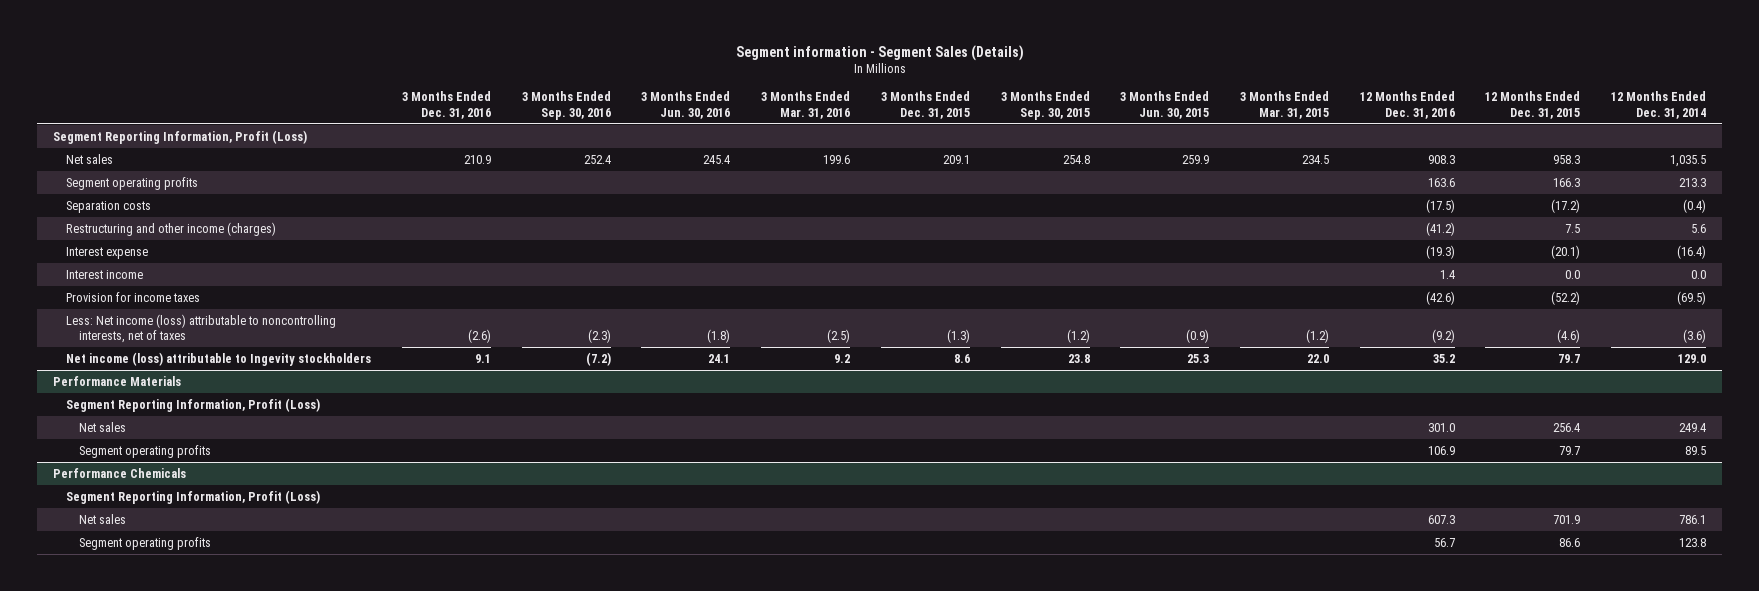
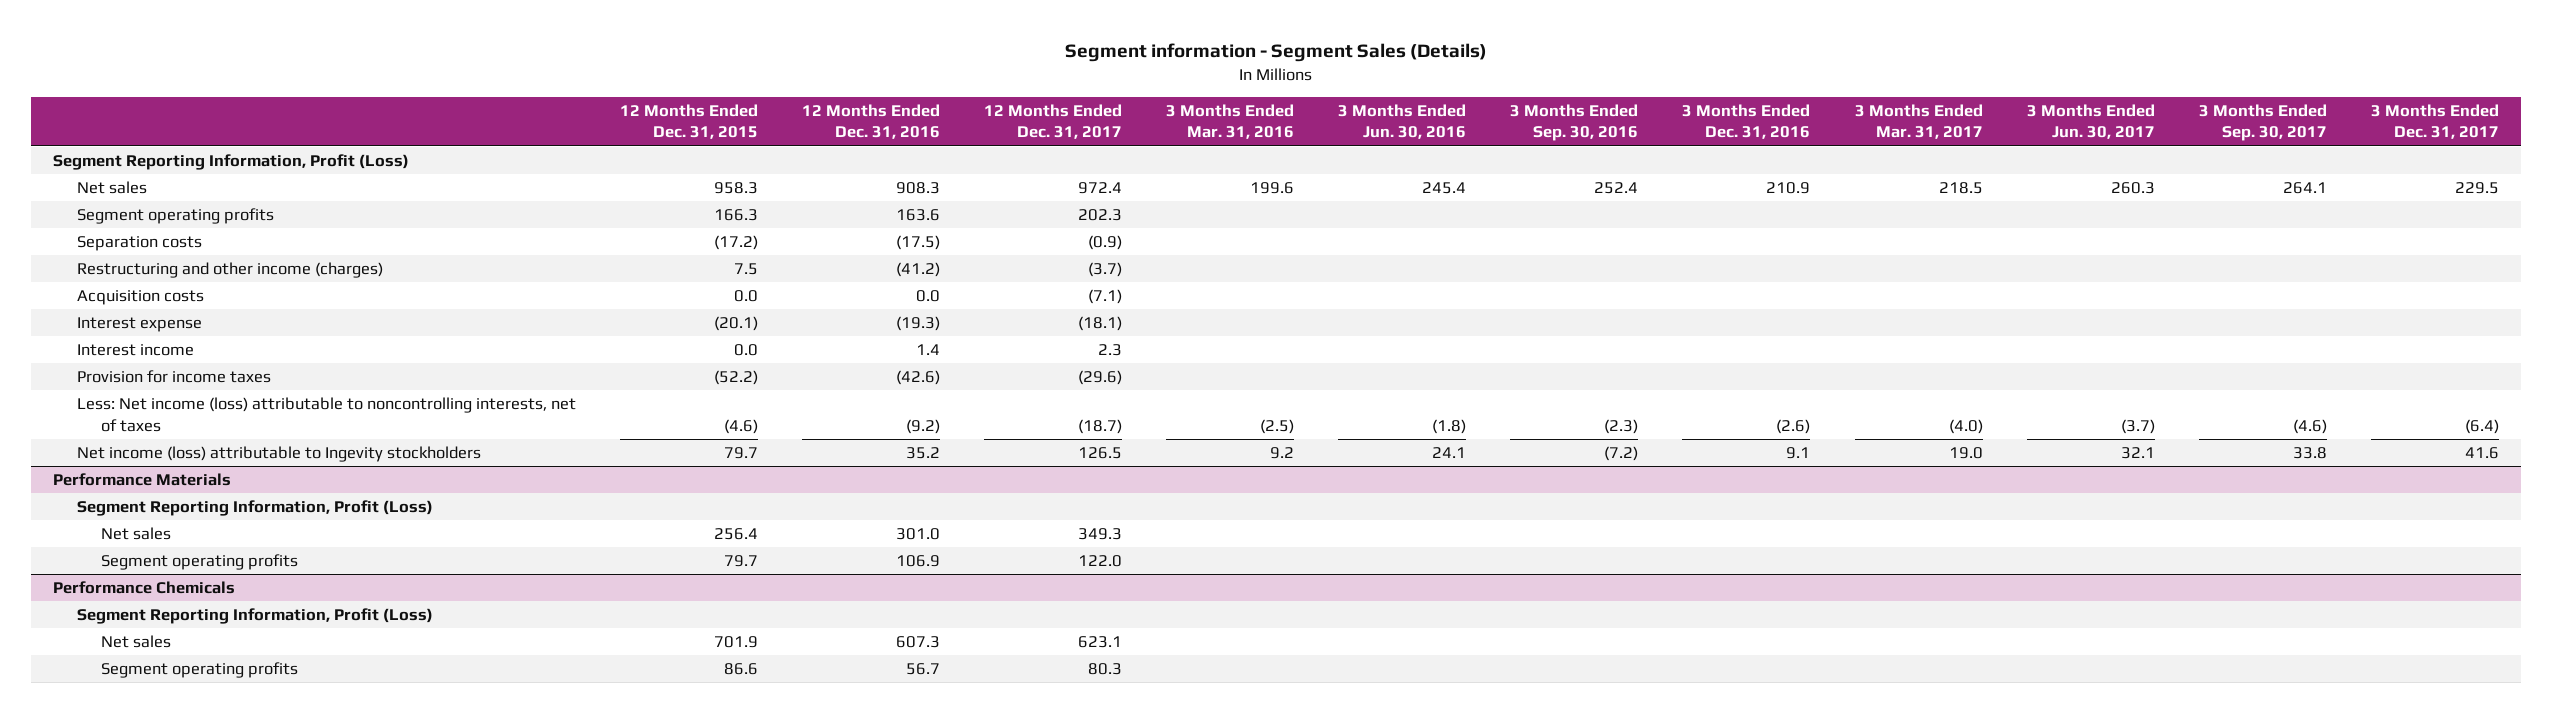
[880,91,970,119] 3 Months Ended Dec. 31, 2015 -> none
[1000,91,1090,120] 3 Months Ended Sep. 30, 2015 -> none
[1120,91,1210,119] 3 Months Ended Jun. 30, 2015 -> none
[1239,91,1329,119] 3 Months Ended Mar. 31, 2015 -> none
[1611,91,1707,119] 12 Months Ended Dec. 31, 2014 -> none
none -> [984,103,1123,140] 12 Months Ended Dec. 31, 2017
none -> [1854,103,1983,140] 3 Months Ended Mar. 31, 2017
none -> [2026,103,2155,140] 3 Months Ended Jun. 30, 2017
none -> [2198,103,2327,142] 3 Months Ended Sep. 30, 2017
none -> [2370,103,2499,140] 3 Months Ended Dec. 31, 2017
none -> [77,290,205,306] Acquisition costs

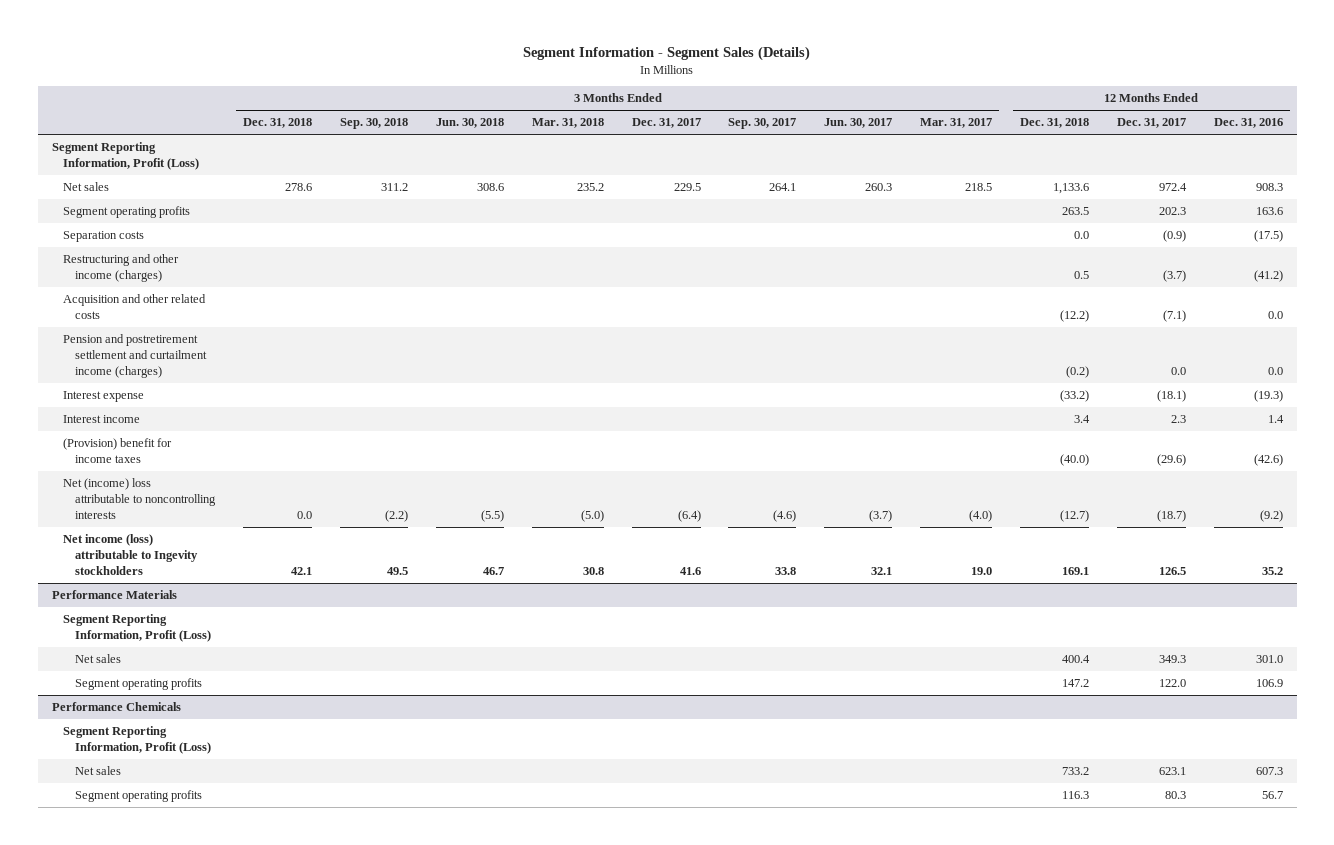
[1064,43,1487,63] Segment information - Segment Sales (Details) -> [523,46,811,62] Segment Information - Segment Sales (Details)
[620,103,759,140] 12 Months Ended Dec. 31, 2015 -> none
[1166,103,1295,140] 3 Months Ended Mar. 31, 2016 -> none
[1338,103,1467,140] 3 Months Ended Jun. 30, 2016 -> none
[1510,103,1639,142] 3 Months Ended Sep. 30, 2016 -> none
[1682,103,1811,140] 3 Months Ended Dec. 31, 2016 -> none
none -> [243,118,313,129] Dec. 31, 2018
none -> [340,118,409,130] Sep. 30, 2018
none -> [435,118,504,129] Jun. 30, 2018
none -> [531,118,604,129] Mar. 31, 2018
none -> [1019,118,1089,129] Dec. 31, 2018
[77,290,205,306] Acquisition costs -> none
none -> [63,293,207,320] Acquisition and other related costs
none -> [63,333,208,379] Pension and postretirement settlement and curtailment income (charges)
[77,370,272,384] Provision for income taxes -> [63,437,173,464] (Provision) benefit for income taxes
[77,397,577,432] Less: Net income (loss) attributable to noncontrolling interests, net of taxes -> [63,477,217,520] Net (income) loss attributable to noncontrolling interests

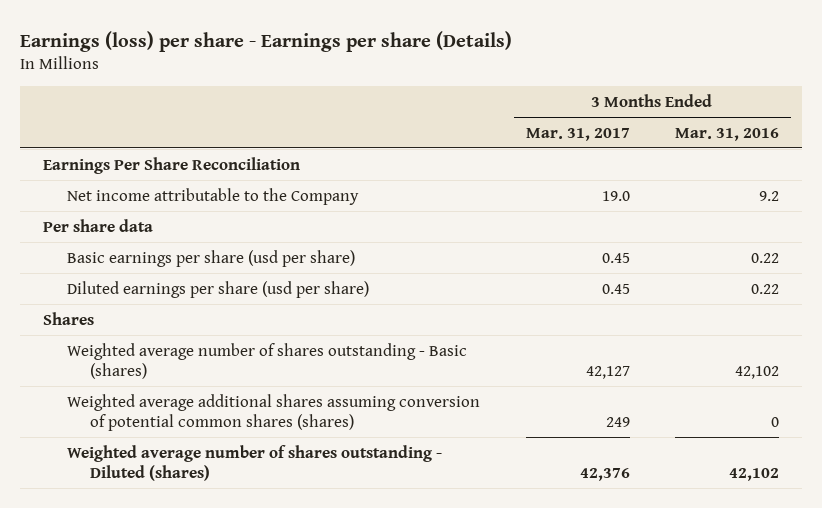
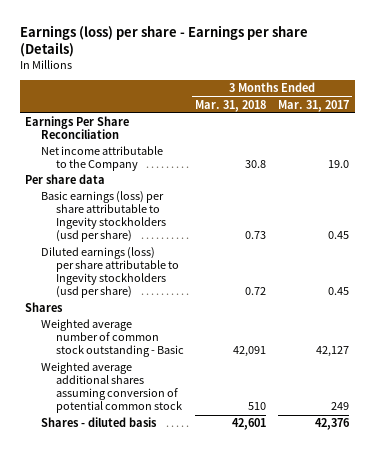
[675,127,780,141] Mar. 31, 2016 -> none
none -> [195,99,267,112] Mar. 31, 2018
[66,249,355,267] Basic earnings per share (usd per share) -> [40,191,166,243] Basic earnings (loss) per share attributable to Ingevity stockholders (usd per share)
[66,280,369,298] Diluted earnings per share (usd per share) -> [40,247,179,299] Diluted earnings (loss) per share attributable to Ingevity stockholders (usd per share)
[66,342,467,379] Weighted average number of shares outstanding - Basic (shares) -> [40,319,184,358] Weighted average number of common stock outstanding - Basic
[66,393,480,431] Weighted average additional shares assuming conversion of potential common shares (shares) -> [40,362,182,414] Weighted average additional shares assuming conversion of potential common stock
[66,444,442,481] Weighted average number of shares outstanding - Diluted (shares) -> [40,417,157,428] Shares - diluted basis

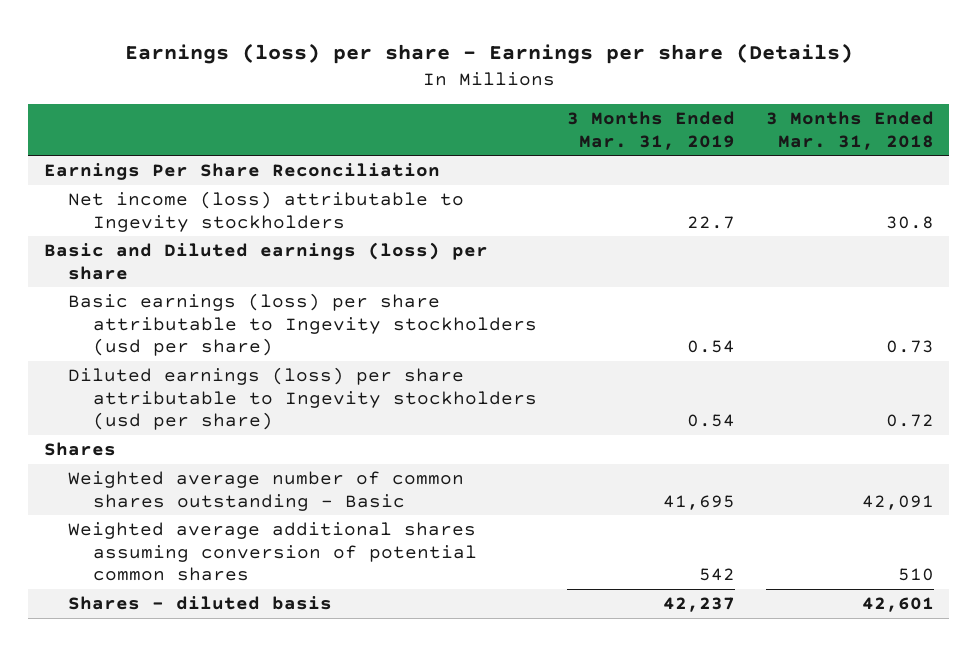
[277,99,349,112] Mar. 31, 2017 -> none
none -> [567,111,736,150] 3 Months Ended Mar. 31, 2019
[40,146,163,172] Net income attributable to the Company -> [68,191,465,232] Net income (loss) attributable to Ingevity stockholders
[25,174,106,185] Per share data -> [43,242,488,280] Basic and Diluted earnings (loss) per share
[40,319,184,358] Weighted average number of common stock outstanding - Basic -> [68,471,465,511] Weighted average number of common shares outstanding - Basic
[40,362,182,414] Weighted average additional shares assuming conversion of potential common stock -> [68,522,477,581] Weighted average additional shares assuming conversion of potential common shares

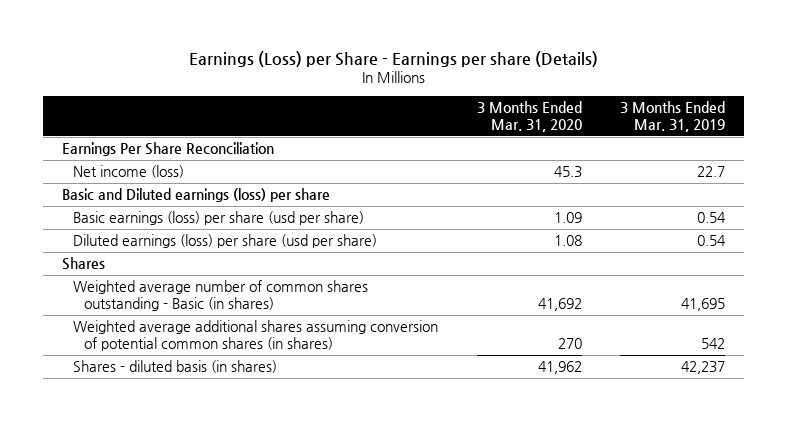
[124,42,853,64] Earnings (loss) per share - Earnings per share (Details) -> [188,50,598,67] Earnings (Loss) per Share - Earnings per share (Details)
[765,111,934,150] 3 Months Ended Mar. 31, 2018 -> none
none -> [476,100,582,132] 3 Months Ended Mar. 31, 2020
[68,191,465,232] Net income (loss) attributable to Ingevity stockholders -> [73,165,185,179] Net income (loss)
[68,293,537,356] Basic earnings (loss) per share attributable to Ingevity stockholders (usd per share) -> [73,211,365,226] Basic earnings (loss) per share (usd per share)
[68,367,537,430] Diluted earnings (loss) per share attributable to Ingevity stockholders (usd per share) -> [73,234,378,249] Diluted earnings (loss) per share (usd per share)
[68,471,465,511] Weighted average number of common shares outstanding - Basic -> [73,280,369,312] Weighted average number of common shares outstanding - Basic (in shares)
[68,522,477,581] Weighted average additional shares assuming conversion of potential common shares -> [73,320,439,352] Weighted average additional shares assuming conversion of potential common shares (in shares)
[68,596,333,611] Shares - diluted basis -> [73,360,278,374] Shares - diluted basis (in shares)

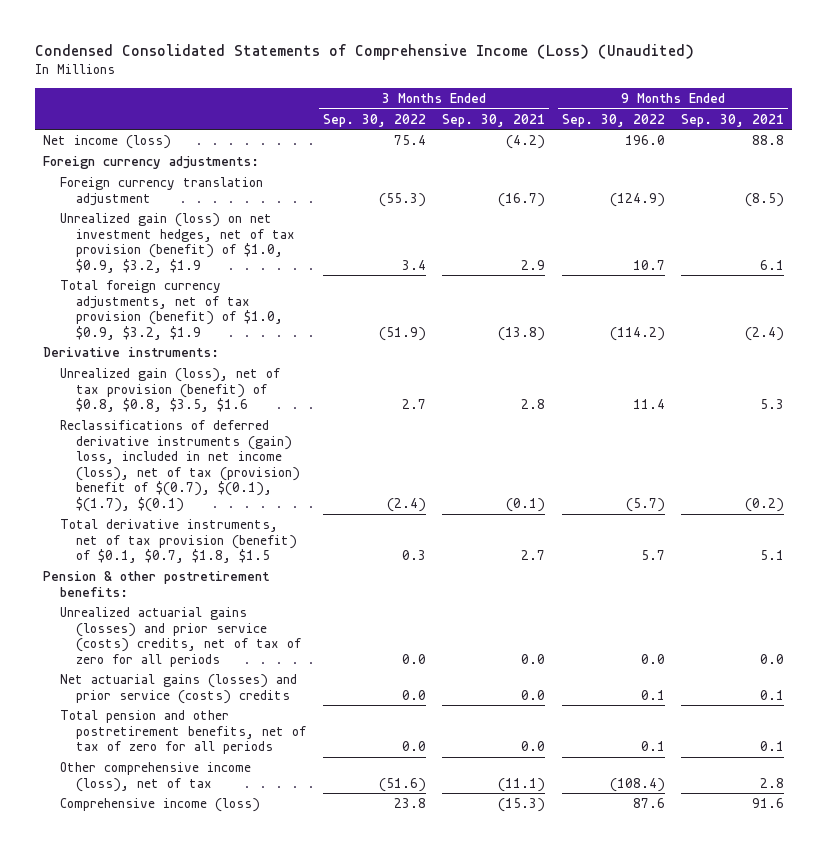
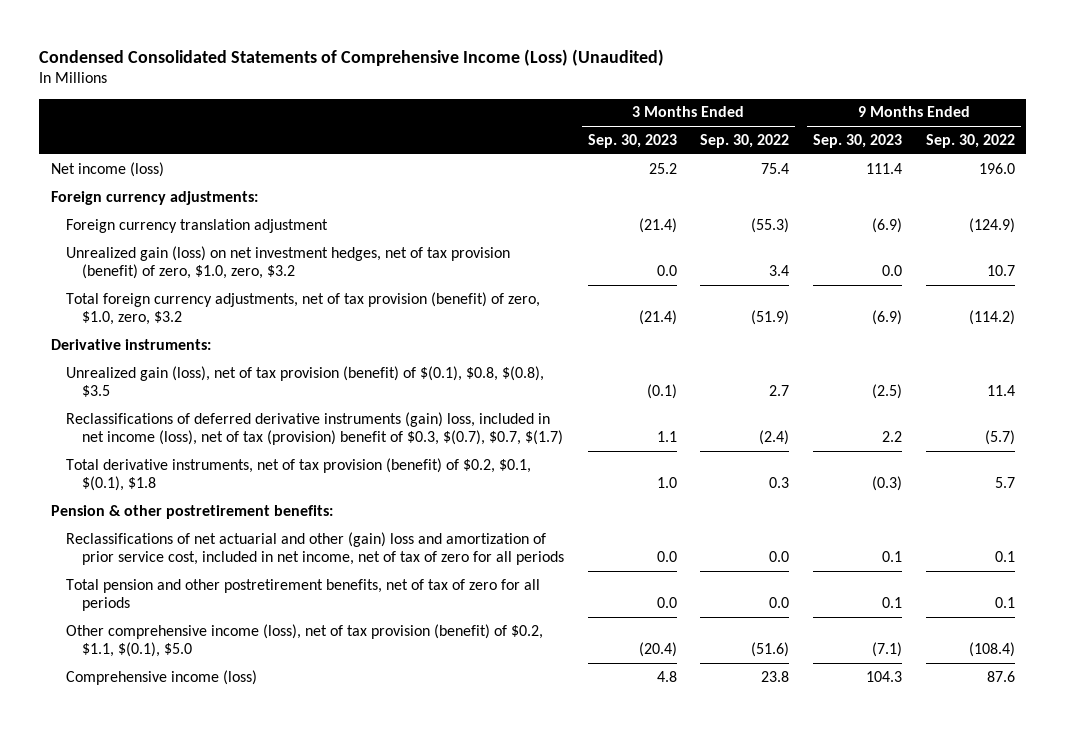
[442,113,546,127] Sep. 30, 2021 -> none
[681,113,785,127] Sep. 30, 2021 -> none
none -> [587,133,677,148] Sep. 30, 2023
none -> [812,133,902,148] Sep. 30, 2023
[59,213,296,273] Unrealized gain (loss) on net investment hedges, net of tax provision (benefit) of $1.0, $0.9, $3.2, $1.9 -> [66,245,511,280] Unrealized gain (loss) on net investment hedges, net of tax provision (benefit) of zero, $1.0, zero, $3.2
[59,280,284,340] Total foreign currency adjustments, net of tax provision (benefit) of $1.0, $0.9, $3.2, $1.9 -> [66,291,541,326] Total foreign currency adjustments, net of tax provision (benefit) of zero, $1.0, zero, $3.2
[59,368,280,413] Unrealized gain (loss), net of tax provision (benefit) of $0.8, $0.8, $3.5, $1.6 -> [66,365,545,398] Unrealized gain (loss), net of tax provision (benefit) of $(0.1), $0.8, $(0.8), $3.5
[59,420,301,512] Reclassifications of deferred derivative instruments (gain) loss, included in net income (loss), net of tax (provision) benefit of $(0.7), $(0.1), $(1.7), $(0.1) -> [66,411,563,446] Reclassifications of deferred derivative instruments (gain) loss, included in net income (loss), net of tax (provision) benefit of $0.3, $(0.7), $0.7, $(1.7)
[59,519,298,564] Total derivative instruments, net of tax provision (benefit) of $0.1, $0.7, $1.8, $1.5 -> [66,457,532,492] Total derivative instruments, net of tax provision (benefit) of $0.2, $0.1, $(0.1), $1.8
[59,607,302,667] Unrealized actuarial gains (losses) and prior service (costs) credits, net of tax of zero for all periods -> none
[59,674,297,704] Net actuarial gains (losses) and prior service (costs) credits -> [66,531,564,566] Reclassifications of net actuarial and other (gain) loss and amortization of prior service cost, included in net income, net of tax of zero for all periods
[59,762,251,792] Other comprehensive income (loss), net of tax -> [66,623,544,658] Other comprehensive income (loss), net of tax provision (benefit) of $0.2, $1.1, $(0.1), $5.0

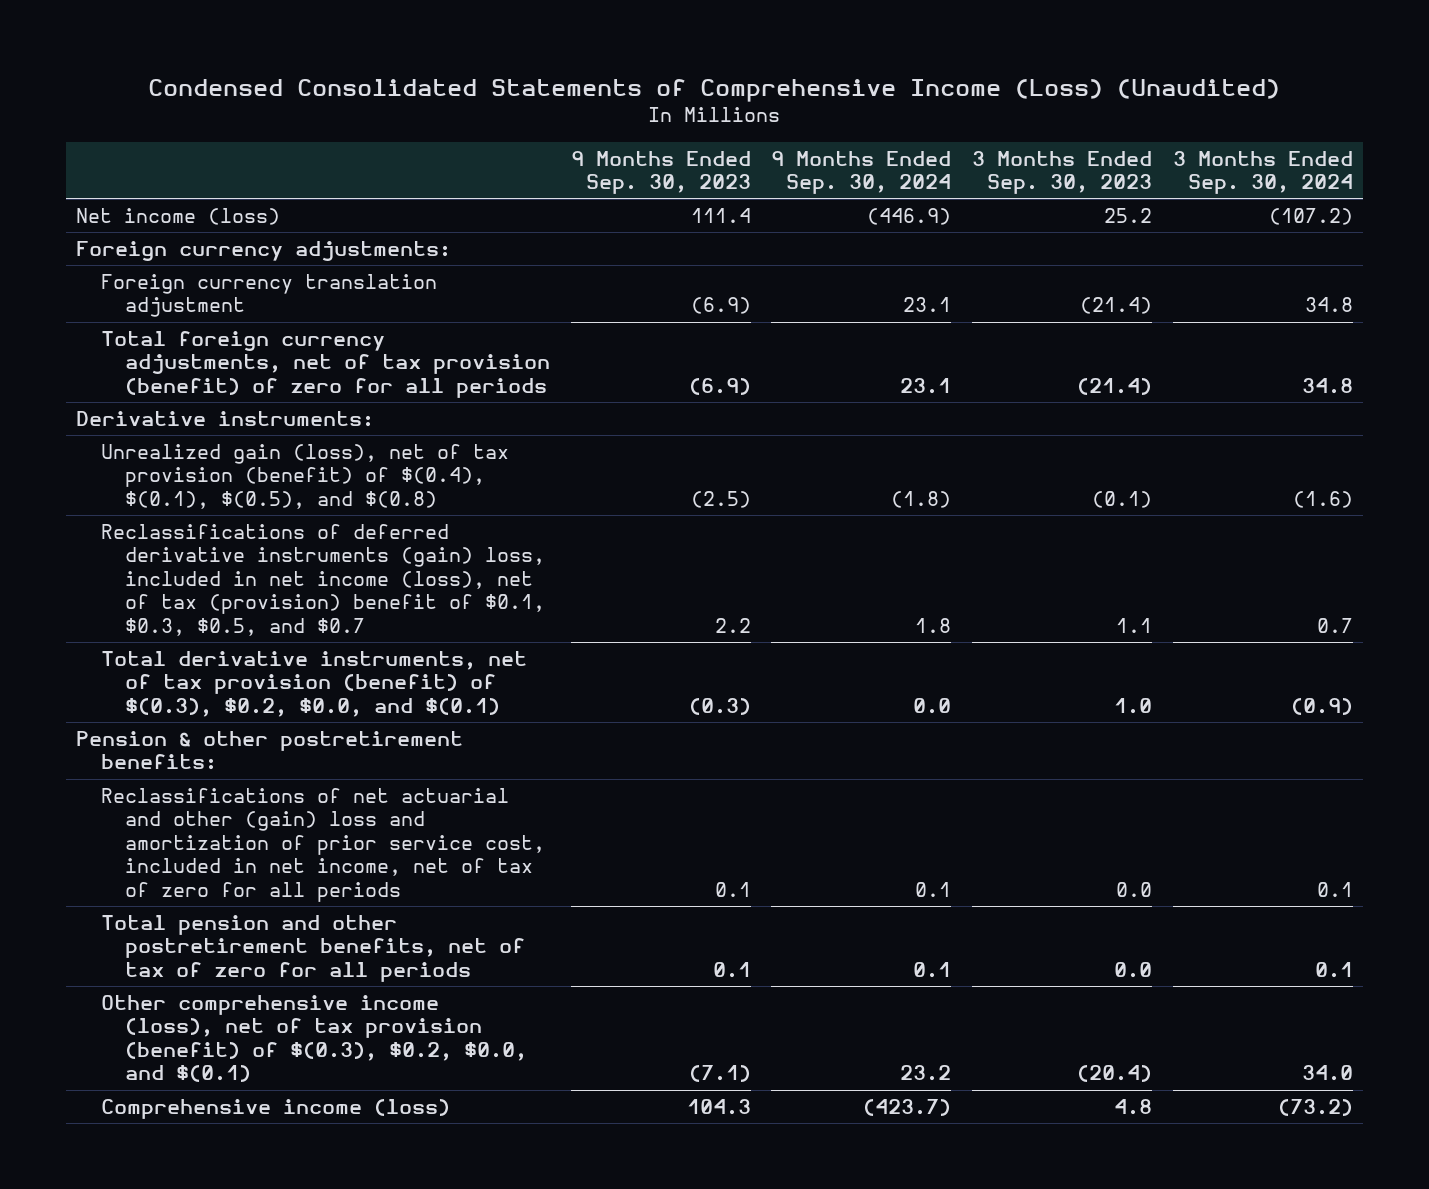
[700,133,790,148] Sep. 30, 2022 -> none
[925,133,1015,148] Sep. 30, 2022 -> none
none -> [771,150,952,195] 9 Months Ended Sep. 30, 2024
none -> [1172,150,1353,195] 3 Months Ended Sep. 30, 2024
[66,245,511,280] Unrealized gain (loss) on net investment hedges, net of tax provision (benefit) of zero, $1.0, zero, $3.2 -> none
[66,291,541,326] Total foreign currency adjustments, net of tax provision (benefit) of zero, $1.0, zero, $3.2 -> [100,330,551,398] Total foreign currency adjustments, net of tax provision (benefit) of zero for all periods
[66,365,545,398] Unrealized gain (loss), net of tax provision (benefit) of $(0.1), $0.8, $(0.8), $3.5 -> [100,443,509,509] Unrealized gain (loss), net of tax provision (benefit) of $(0.4), $(0.1), $(0.5), and $(0.8)
[66,411,563,446] Reclassifications of deferred derivative instruments (gain) loss, included in net income (loss), net of tax (provision) benefit of $0.3, $(0.7), $0.7, $(1.7) -> [100,523,546,636] Reclassifications of deferred derivative instruments (gain) loss, included in net income (loss), net of tax (provision) benefit of $0.1, $0.3, $0.5, and $0.7
[66,457,532,492] Total derivative instruments, net of tax provision (benefit) of $0.2, $0.1, $(0.1), $1.8 -> [100,650,527,717] Total derivative instruments, net of tax provision (benefit) of $(0.3), $0.2, $0.0, and $(0.1)
[66,623,544,658] Other comprehensive income (loss), net of tax provision (benefit) of $0.2, $1.1, $(0.1), $5.0 -> [100,994,528,1083] Other comprehensive income (loss), net of tax provision (benefit) of $(0.3), $0.2, $0.0, and $(0.1)

